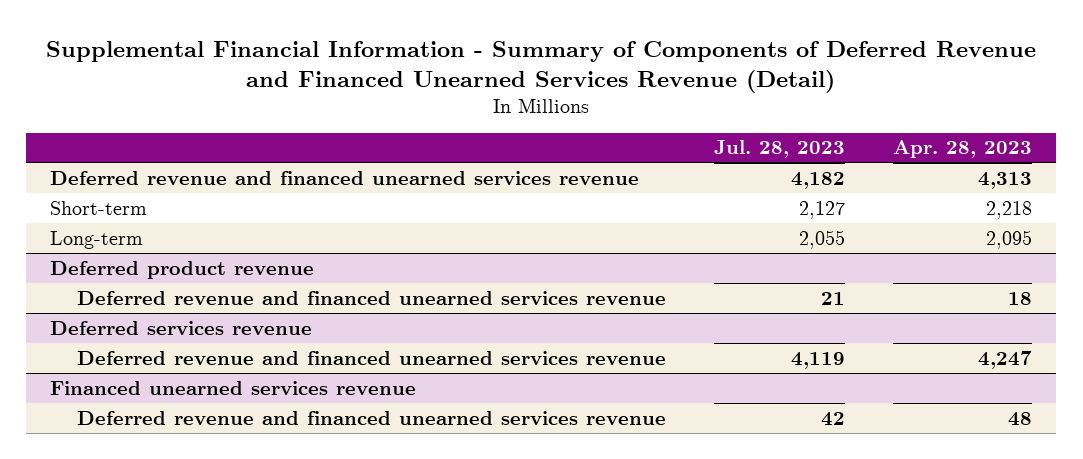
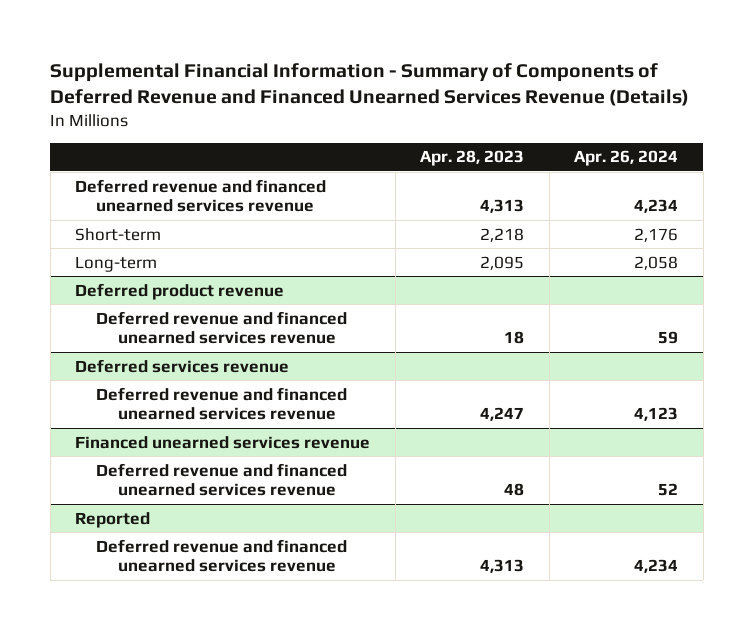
[46,40,1037,93] Supplemental Financial Information - Summary of Components of Deferred Revenue and Financed Unearned Services Revenue (Detail) -> [50,62,690,106] Supplemental Financial Information - Summary of Components of Deferred Revenue and Financed Unearned Services Revenue (Details)
[714,140,846,159] Jul. 28, 2023 -> none
none -> [574,150,679,167] Apr. 26, 2024
none -> [75,511,151,528] Reported
none -> [96,538,348,573] Deferred revenue and financed unearned services revenue

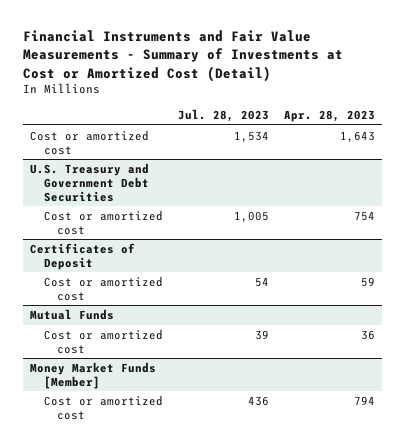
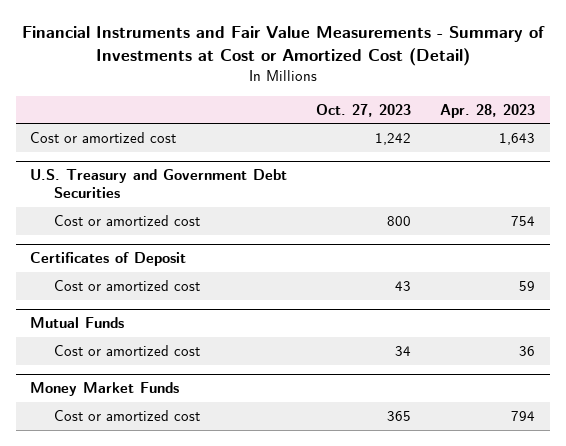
[177,109,269,123] Jul. 28, 2023 -> none
none -> [316,103,412,117] Oct. 27, 2023
[30,361,157,389] Money Market Funds [Member] -> [30,382,180,397] Money Market Funds

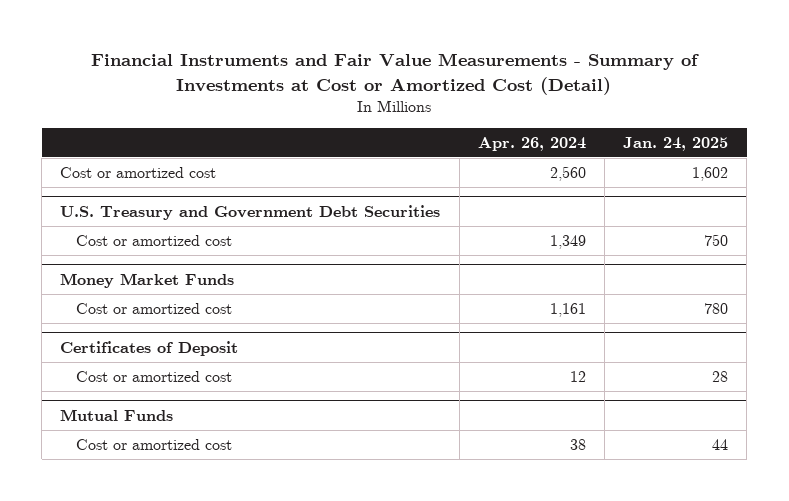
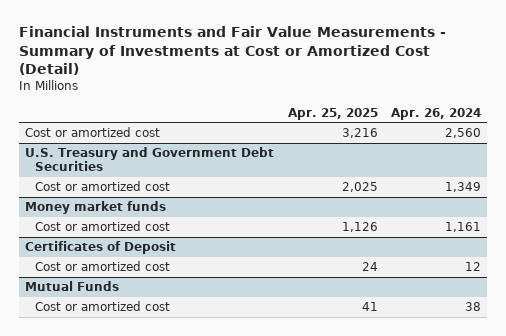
[623,136,729,151] Jan. 24, 2025 -> none
none -> [287,107,378,120] Apr. 25, 2025
[60,272,235,288] Money Market Funds -> [25,201,167,215] Money market funds

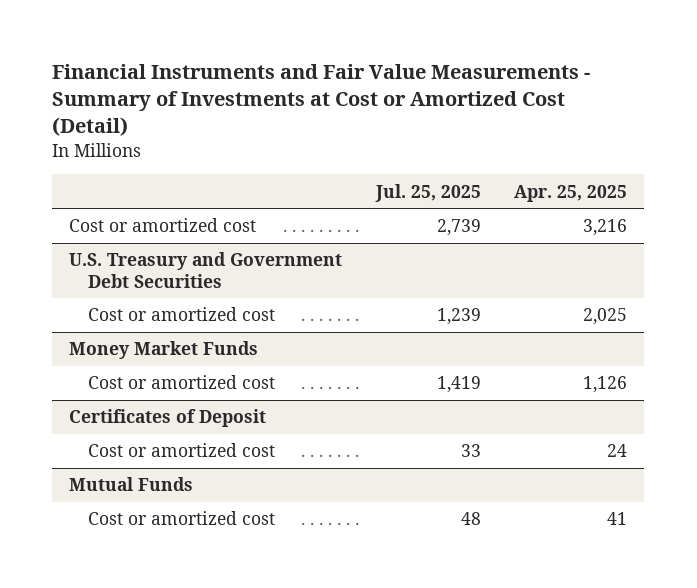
[390,107,481,120] Apr. 26, 2024 -> none
none -> [374,183,481,202] Jul. 25, 2025
[25,201,167,215] Money market funds -> [69,341,259,360] Money Market Funds

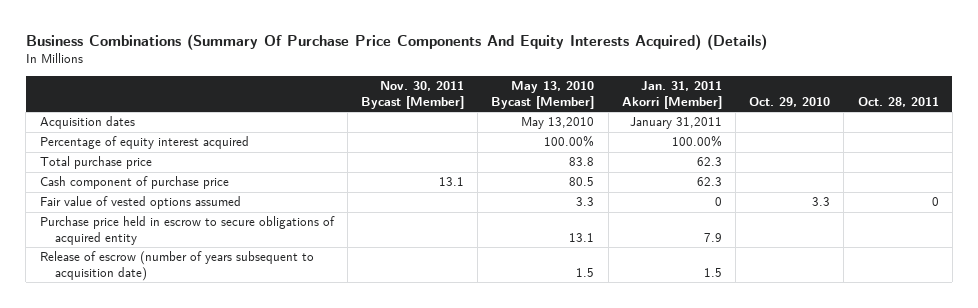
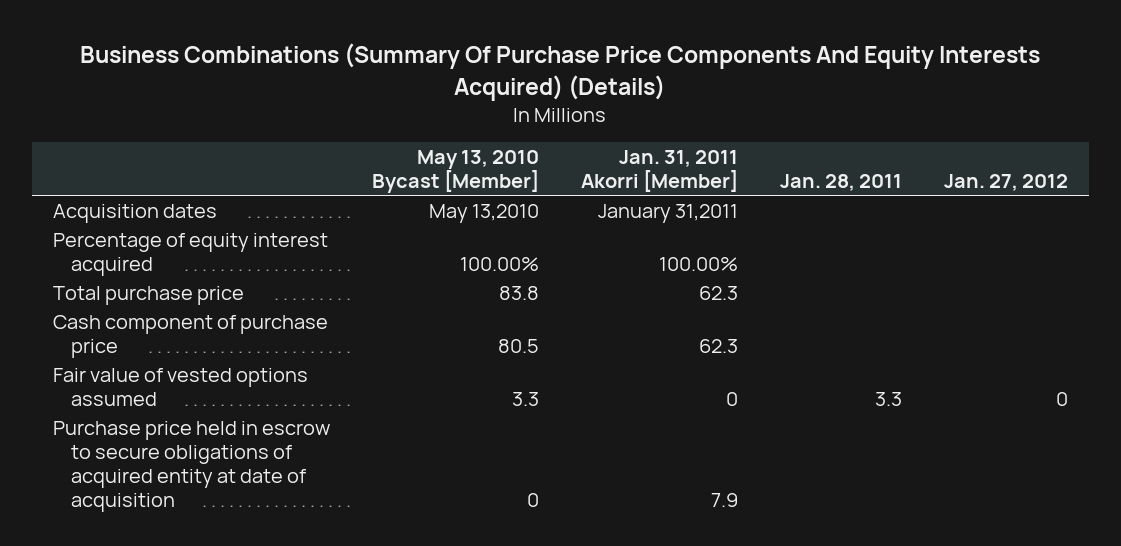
[360,81,464,109] Nov. 30, 2011 Bycast [Member] -> none
[749,96,831,107] Oct. 29, 2010 -> none
[857,96,939,107] Oct. 28, 2011 -> none
none -> [779,173,902,191] Jan. 28, 2011
none -> [943,173,1068,191] Jan. 27, 2012
[39,251,314,281] Release of escrow (number of years subsequent to acquisition date) -> none
[39,216,335,245] Purchase price held in escrow to secure obligations of acquired entity -> [53,420,331,513] Purchase price held in escrow to secure obligations of acquired entity at date of acquisition
[569,232,595,242] 13.1 -> [526,493,539,508] 0

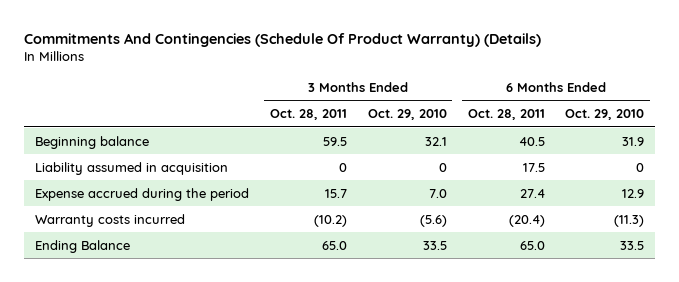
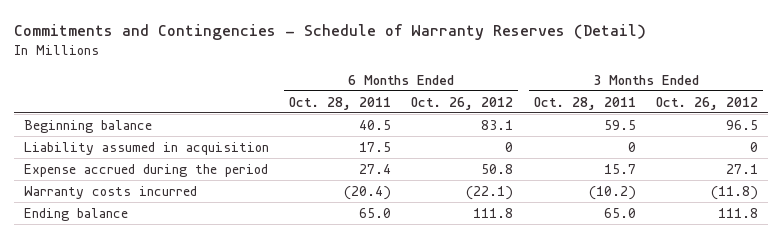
[24,33,542,48] Commitments And Contingencies (Schedule Of Product Warranty) (Details) -> [14,24,647,41] Commitments and Contingencies - Schedule of Warranty Reserves (Detail)
[367,109,447,121] Oct. 29, 2010 -> none
[565,109,645,121] Oct. 29, 2010 -> none
none -> [411,96,514,110] Oct. 26, 2012
none -> [655,96,758,110] Oct. 26, 2012
[34,239,130,253] Ending Balance -> [24,207,129,221] Ending balance

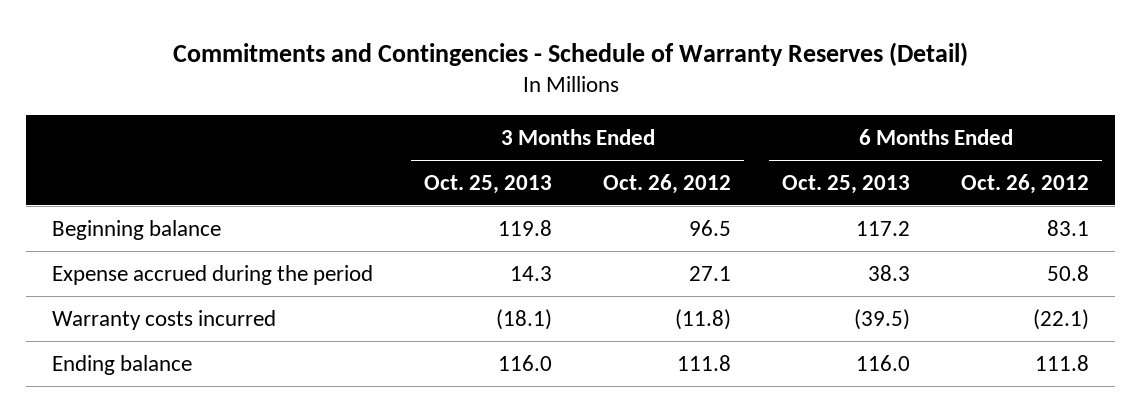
[289,96,392,110] Oct. 28, 2011 -> none
[533,96,636,110] Oct. 28, 2011 -> none
none -> [423,174,552,194] Oct. 25, 2013
none -> [782,174,911,194] Oct. 25, 2013
[24,141,270,155] Liability assumed in acquisition -> none

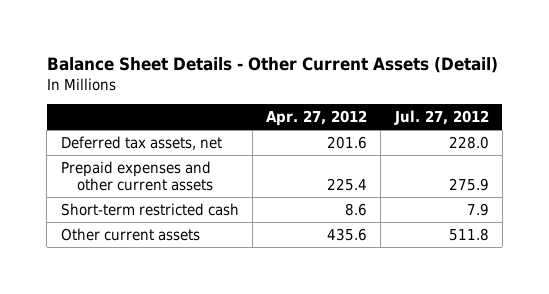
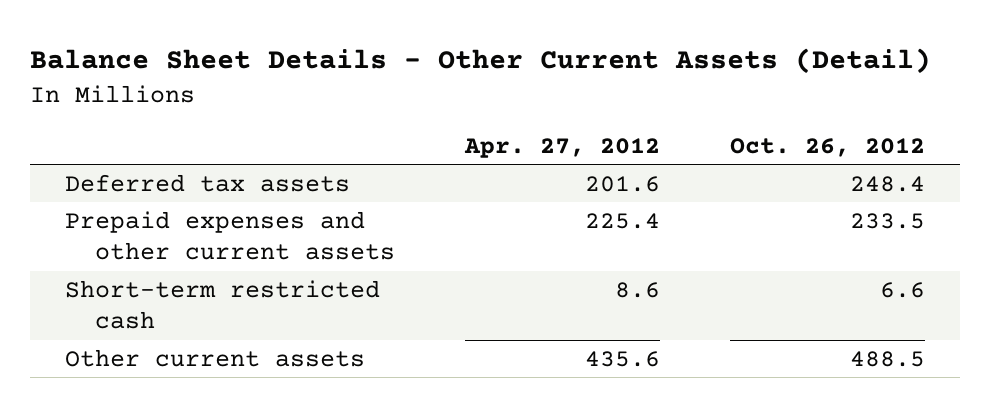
[393,110,489,126] Jul. 27, 2012 -> none
none -> [730,137,926,157] Oct. 26, 2012
[60,135,222,150] Deferred tax assets, net -> [64,173,350,192] Deferred tax assets

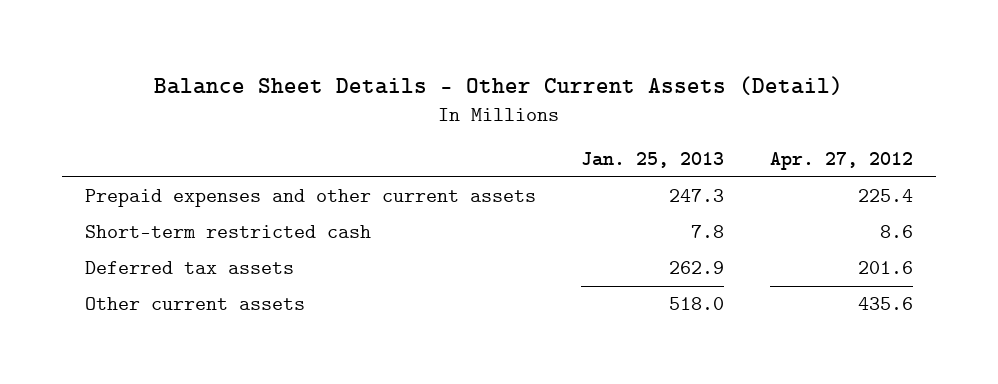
[730,137,926,157] Oct. 26, 2012 -> none
none -> [581,152,725,169] Jan. 25, 2013
[64,173,350,192] Deferred tax assets -> [84,260,294,274] Deferred tax assets

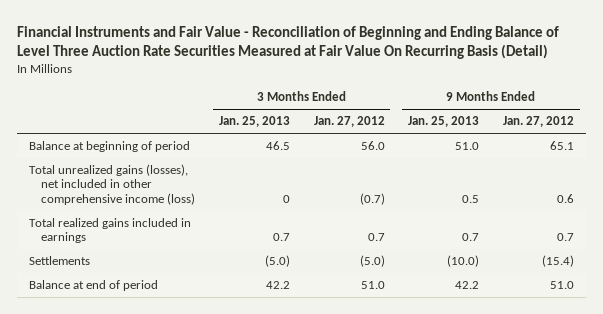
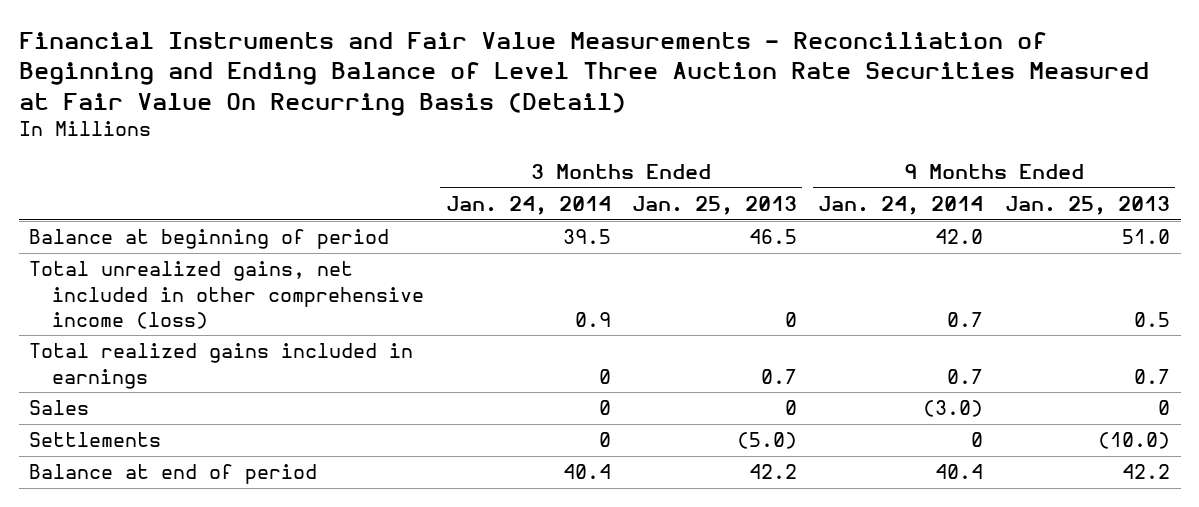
[17,25,560,60] Financial Instruments and Fair Value - Reconciliation of Beginning and Ending Balance of Level Three Auction Rate Securities Measured at Fair Value On Recurring Basis (Detail) -> [18,31,1149,116] Financial Instruments and Fair Value Measurements - Reconciliation of Beginning and Ending Balance of Level Three Auction Rate Securities Measured at Fair Value On Recurring Basis (Detail)
[313,116,385,128] Jan. 27, 2012 -> none
[502,116,574,128] Jan. 27, 2012 -> none
none -> [445,196,611,216] Jan. 24, 2014
none -> [818,196,984,216] Jan. 24, 2014
[29,164,196,205] Total unrealized gains (losses), net included in other comprehensive income (loss) -> [29,261,425,329] Total unrealized gains, net included in other comprehensive income (loss)
none -> [29,400,90,416] Sales

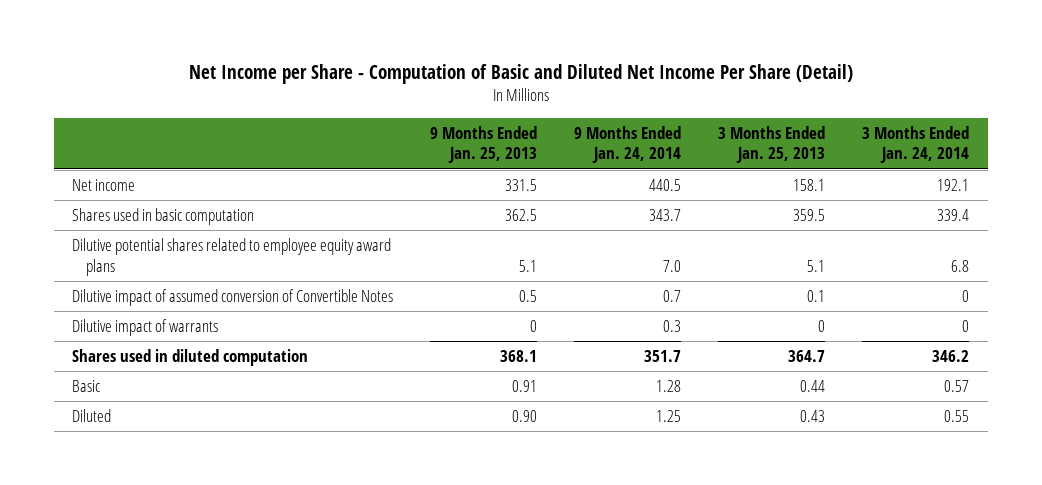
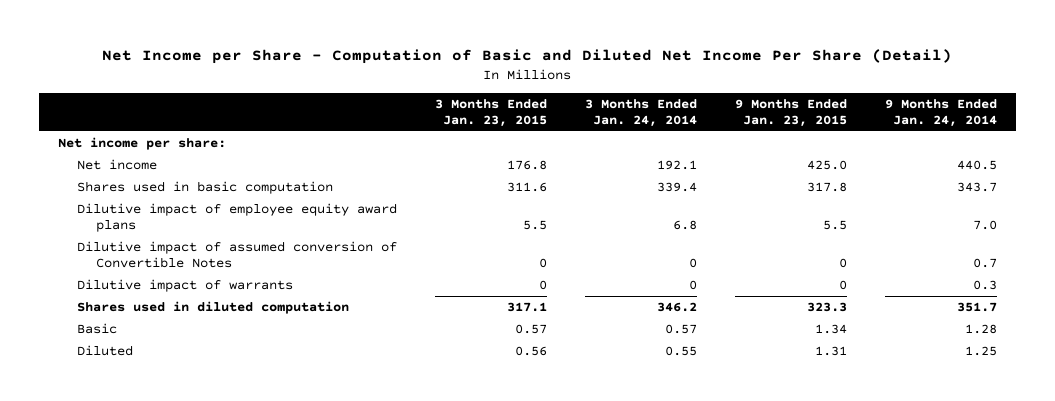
[430,125,538,164] 9 Months Ended Jan. 25, 2013 -> none
[718,125,826,164] 3 Months Ended Jan. 25, 2013 -> none
none -> [434,98,547,127] 3 Months Ended Jan. 23, 2015
none -> [734,98,847,127] 9 Months Ended Jan. 23, 2015
none -> [57,137,226,151] Net income per share:
[72,237,392,276] Dilutive potential shares related to employee equity award plans -> [77,203,398,233] Dilutive impact of employee equity award plans

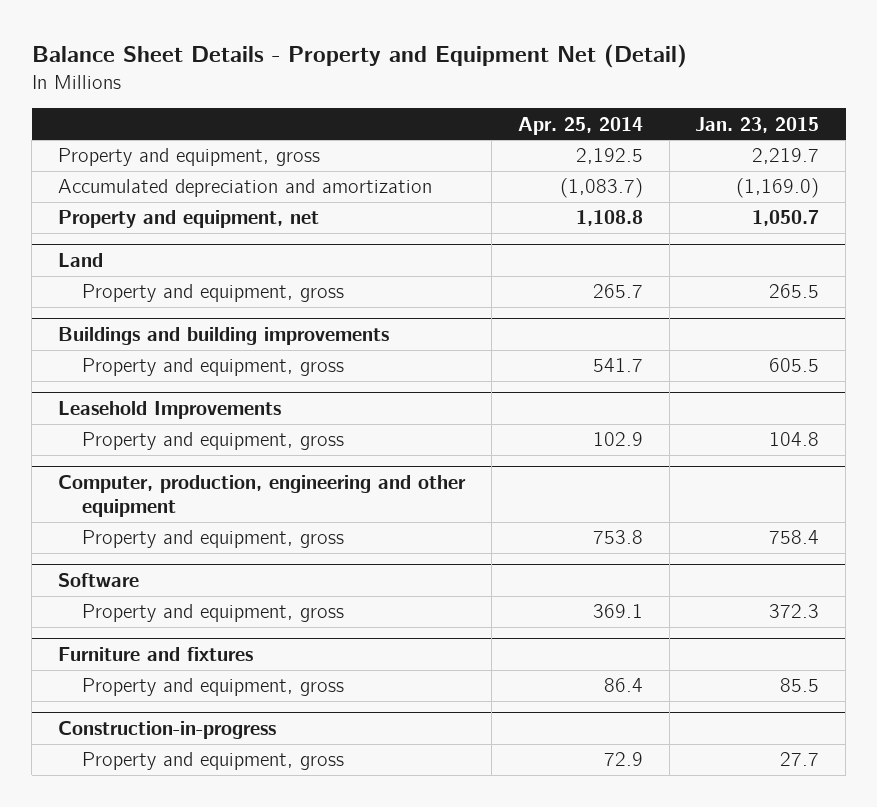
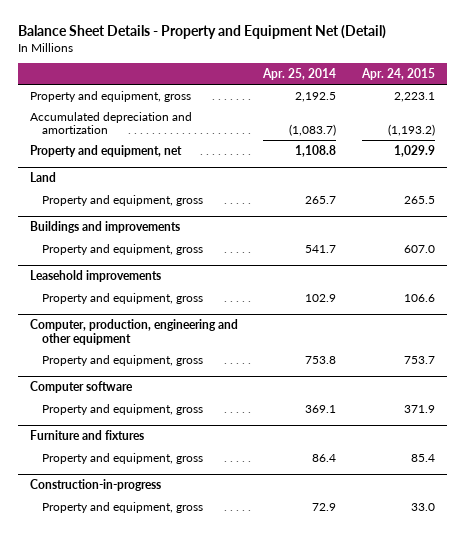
[695,116,820,133] Jan. 23, 2015 -> none
none -> [360,67,435,80] Apr. 24, 2015
[57,327,389,346] Buildings and building improvements -> [30,221,181,234] Buildings and improvements
[57,401,281,420] Leasehold Improvements -> [30,270,162,283] Leasehold improvements
[57,573,139,588] Software -> [30,381,134,394] Computer software

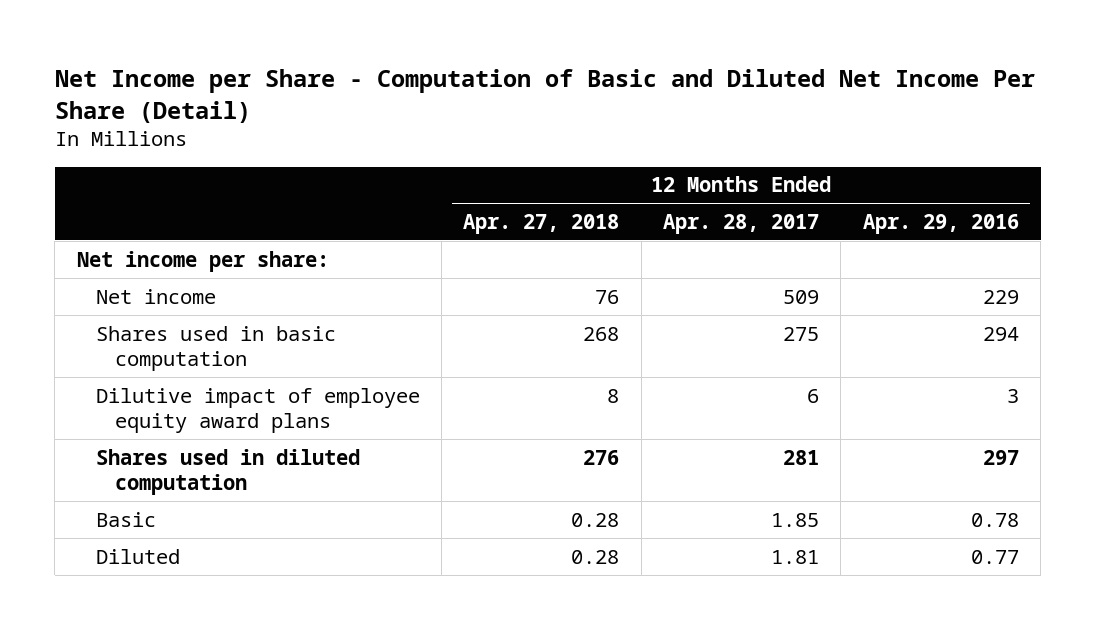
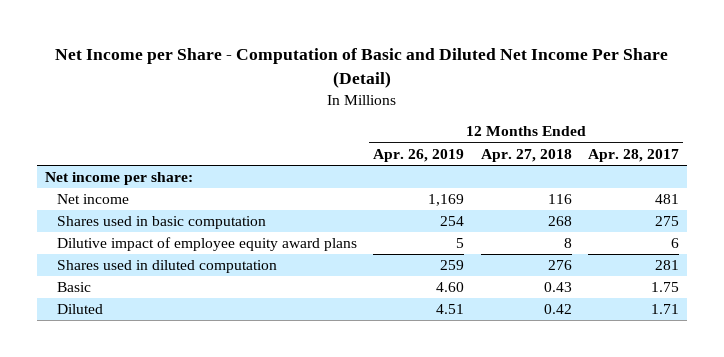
[862,213,1019,234] Apr. 29, 2016 -> none
none -> [373,148,465,162] Apr. 26, 2019
[595,289,620,304] 76 -> [547,194,572,205] 116
[783,289,820,304] 509 -> [655,194,680,205] 481
[571,512,620,527] 0.28 -> [543,282,572,293] 0.43
[771,512,820,527] 1.85 -> [651,282,680,293] 1.75
[571,549,620,564] 0.28 -> [543,304,572,315] 0.42
[771,549,820,564] 1.81 -> [651,304,680,315] 1.71

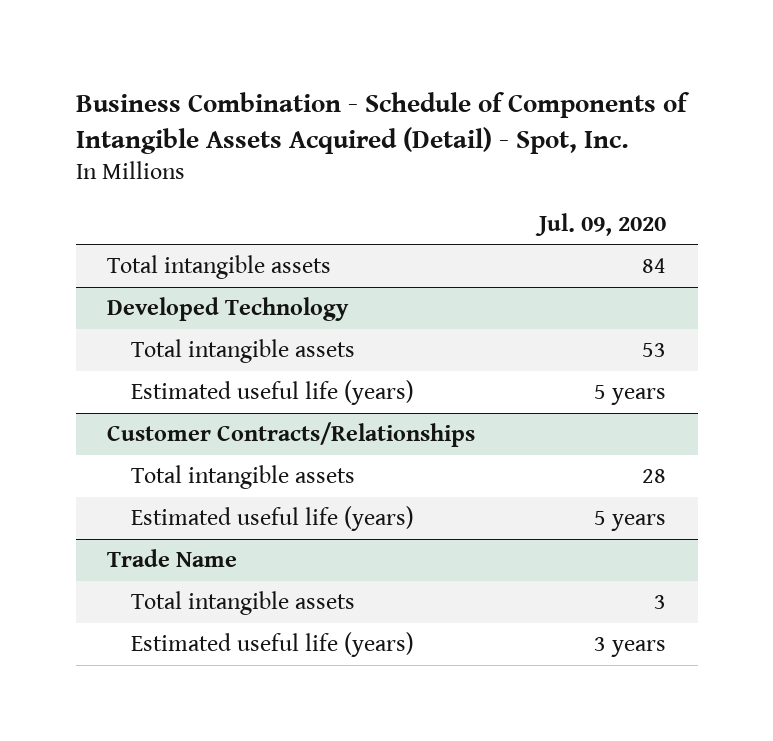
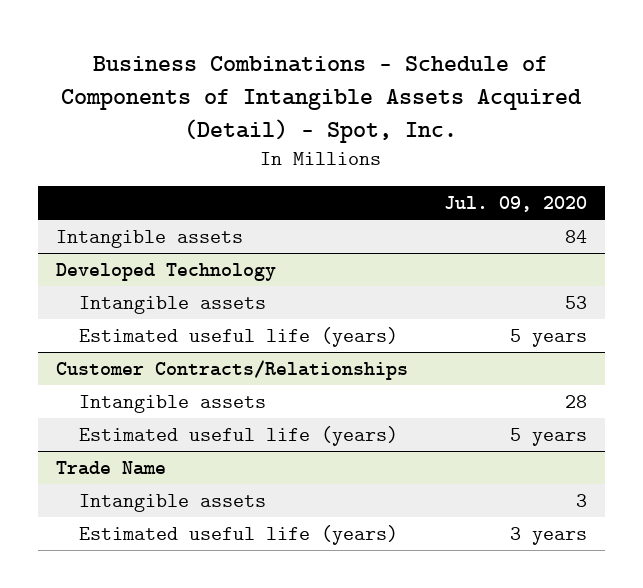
[75,91,690,154] Business Combination - Schedule of Components of Intangible Assets Acquired (Detail) - Spot, Inc. -> [61,55,583,143] Business Combinations - Schedule of Components of Intangible Assets Acquired (Detail) - Spot, Inc.
[107,255,332,280] Total intangible assets -> [55,229,243,248] Intangible assets
[130,339,355,364] Total intangible assets -> [78,295,266,314] Intangible assets
[130,465,355,490] Total intangible assets -> [78,394,266,413] Intangible assets
[130,591,355,616] Total intangible assets -> [78,493,266,512] Intangible assets

